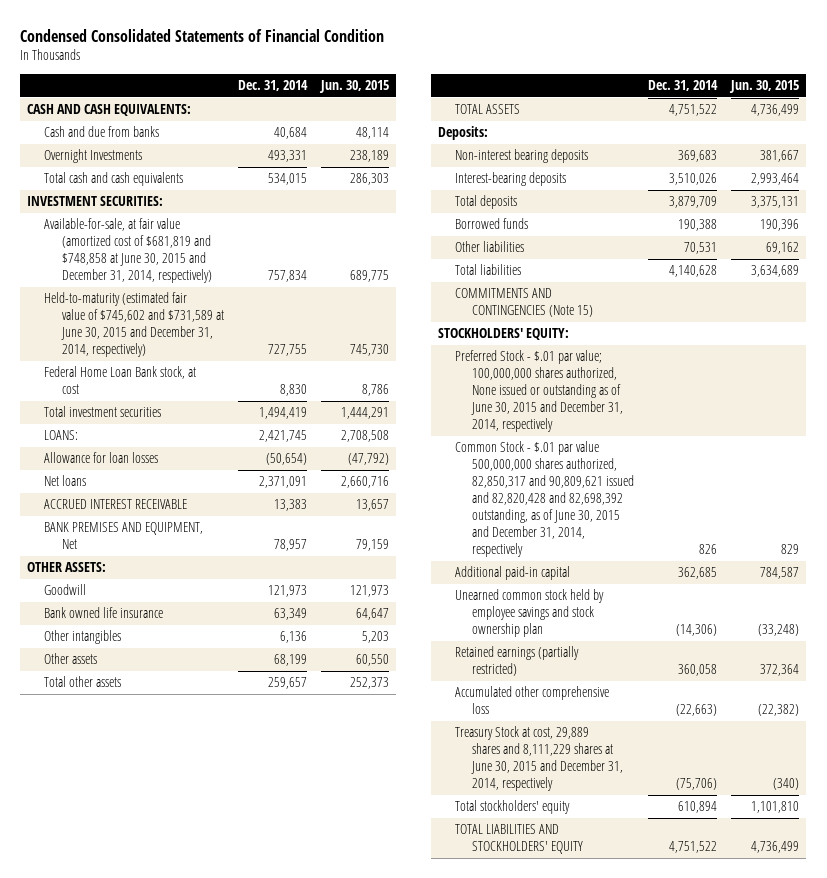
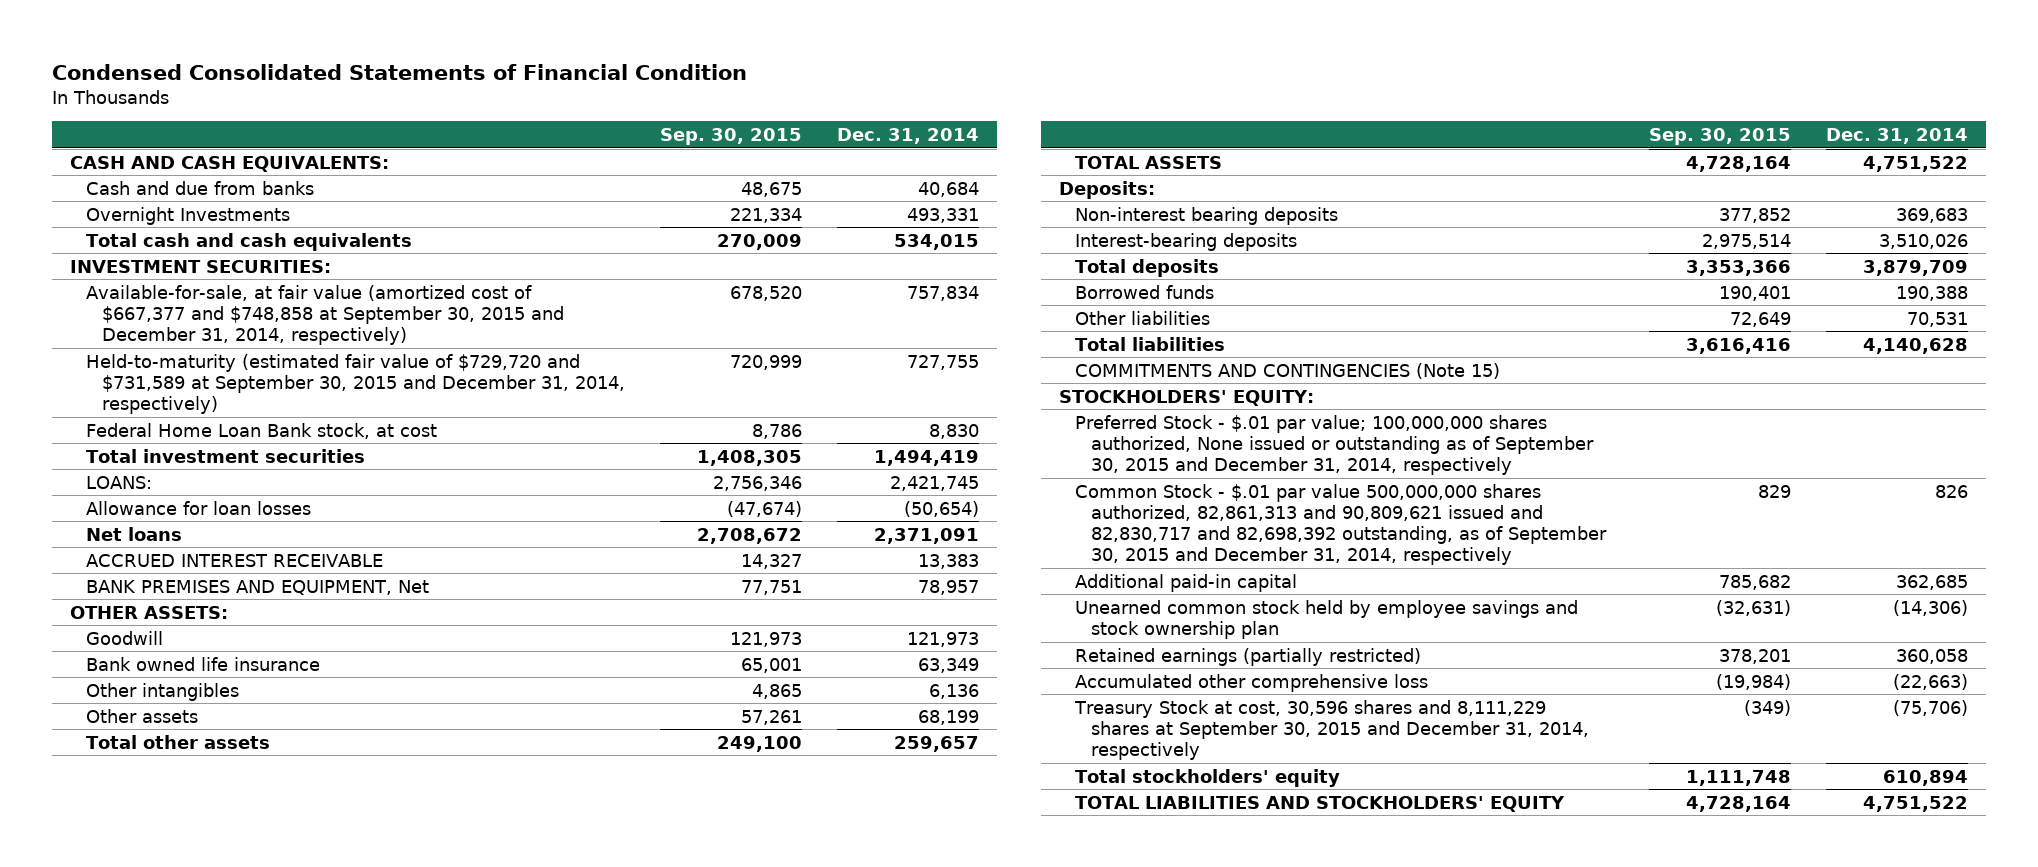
[319,80,390,94] Jun. 30, 2015 -> none
none -> [660,128,803,146] Sep. 30, 2015
[44,218,212,284] Available-for-sale, at fair value (amortized cost of $681,819 and $748,858 at June 30, 2015 and December 31, 2014, respectively) -> [85,284,565,345] Available-for-sale, at fair value (amortized cost of $667,377 and $748,858 at September 30, 2015 and December 31, 2014, respectively)
[44,292,224,358] Held-to-maturity (estimated fair value of $745,602 and $731,589 at June 30, 2015 and December 31, 2014, respectively) -> [85,353,626,414] Held-to-maturity (estimated fair value of $729,720 and $731,589 at September 30, 2015 and December 31, 2014, respectively)
[454,350,623,433] Preferred Stock - $.01 par value; 100,000,000 shares authorized, None issued or outstanding as of June 30, 2015 and December 31, 2014, respectively -> [1074,414,1594,475] Preferred Stock - $.01 par value; 100,000,000 shares authorized, None issued or outstanding as of September 30, 2015 and December 31, 2014, respectively
[454,441,634,558] Common Stock - $.01 par value 500,000,000 shares authorized, 82,850,317 and 90,809,621 issued and 82,820,428 and 82,698,392 outstanding, as of June 30, 2015 and December 31, 2014, respectively -> [1074,483,1607,566] Common Stock - $.01 par value 500,000,000 shares authorized, 82,861,313 and 90,809,621 issued and 82,830,717 and 82,698,392 outstanding, as of September 30, 2015 and December 31, 2014, respectively
[454,726,623,792] Treasury Stock at cost, 29,889 shares and 8,111,229 shares at June 30, 2015 and December 31, 2014, respectively -> [1073,699,1589,760] Treasury Stock at cost, 30,596 shares and 8,111,229 shares at September 30, 2015 and December 31, 2014, respectively

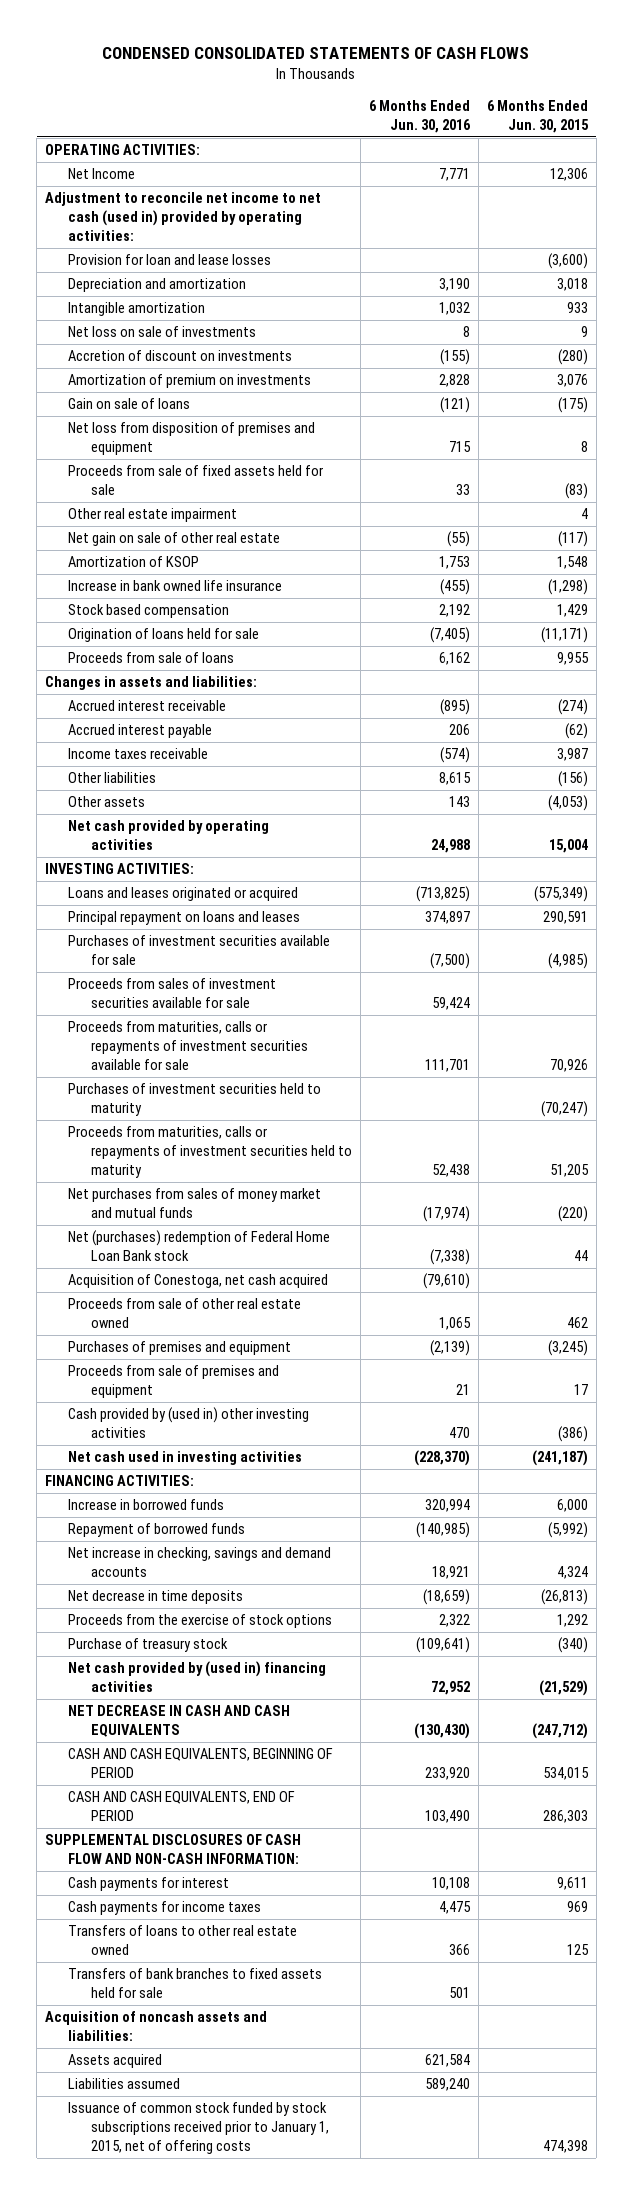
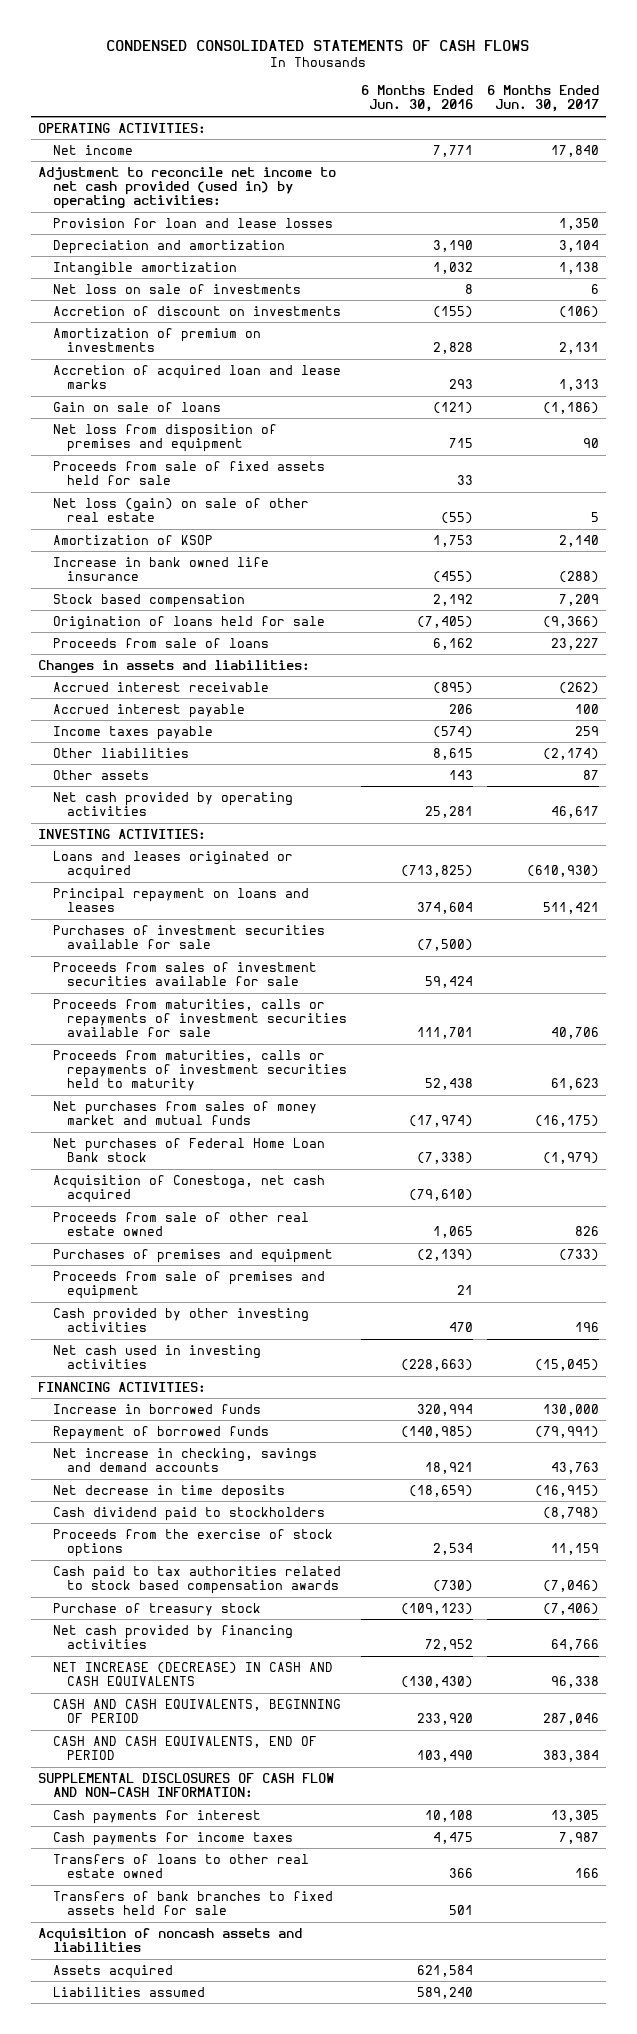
[486,100,589,134] 6 Months Ended Jun. 30, 2015 -> none
none -> [486,85,599,113] 6 Months Ended Jun. 30, 2017
[67,168,135,180] Net Income -> [52,144,133,155] Net income
[45,192,322,242] Adjustment to reconcile net income to net cash (used in) provided by operating activities: -> [38,166,337,210] Adjustment to reconcile net income to net cash provided (used in) by operating activities:
none -> [52,364,341,390] Accretion of acquired loan and lease marks
[67,508,237,523] Other real estate impairment -> none
[67,532,280,547] Net gain on sale of other real estate -> [52,497,309,523] Net loss (gain) on sale of other real estate
[67,748,208,760] Income taxes receivable -> [52,725,213,740] Income taxes payable
[430,839,470,854] 24,988 -> [424,806,473,819] 25,281
[424,911,470,925] 374,897 -> [416,902,473,915] 374,604
[67,1083,321,1117] Purchases of investment securities held to maturity -> none
[67,1230,330,1262] Net (purchases) redemption of Federal Home Loan Bank stock -> [52,1137,325,1163] Net purchases of Federal Home Loan Bank stock
[67,1407,309,1439] Cash provided by (used in) other investing activities -> [52,1307,309,1333] Cash provided by other investing activities
[413,1450,470,1467] (228,370) -> [400,1359,473,1372] (228,663)
none -> [52,1506,325,1521] Cash dividend paid to stockholders
[438,1614,470,1628] 2,322 -> [432,1543,473,1556] 2,534
none -> [52,1565,341,1595] Cash paid to tax authorities related to stock based compensation awards
[415,1637,470,1654] (109,641) -> [400,1602,473,1615] (109,123)
[67,1661,326,1693] Net cash provided by (used in) financing activities -> [52,1624,293,1650] Net cash provided by financing activities
[67,1705,290,1738] NET DECREASE IN CASH AND CASH EQUIVALENTS -> [52,1661,333,1687] NET INCREASE (DECREASE) IN CASH AND CASH EQUIVALENTS
[45,2011,268,2042] Acquisition of noncash assets and liabilities: -> [38,1927,303,1953] Acquisition of noncash assets and liabilities
[67,2102,329,2155] Issuance of common stock funded by stock subscriptions received prior to January 1, 2015, net of offering costs -> none

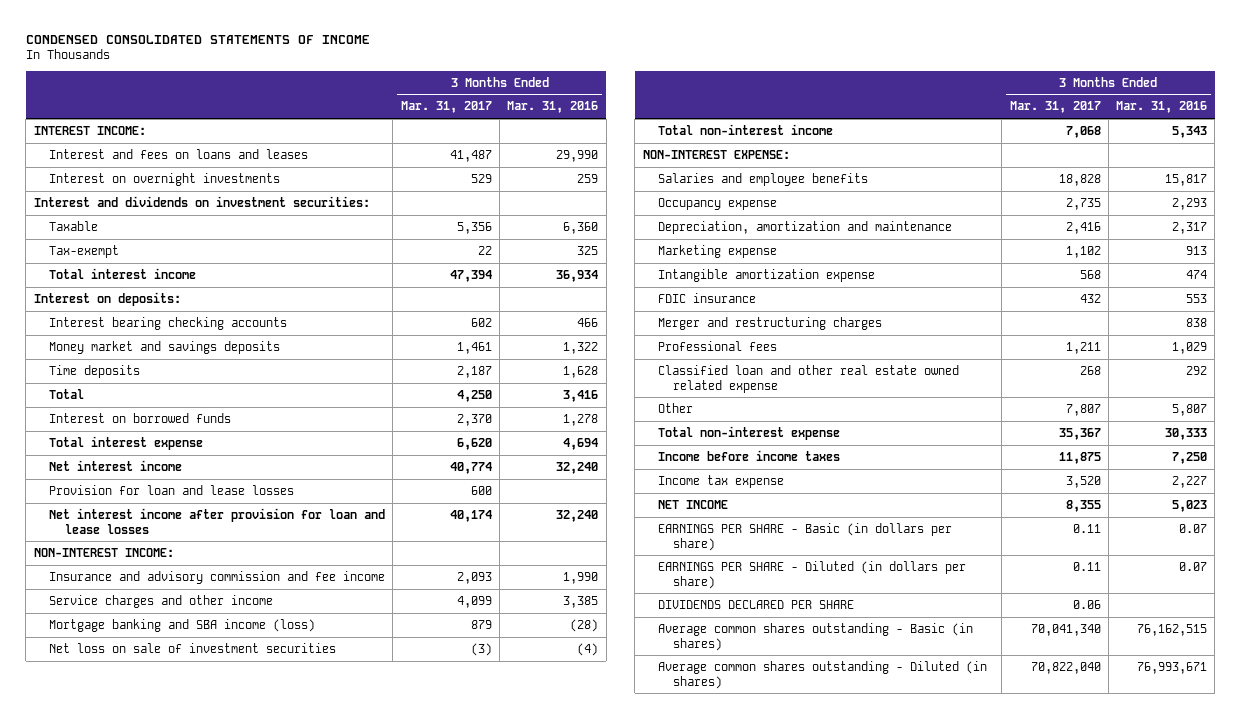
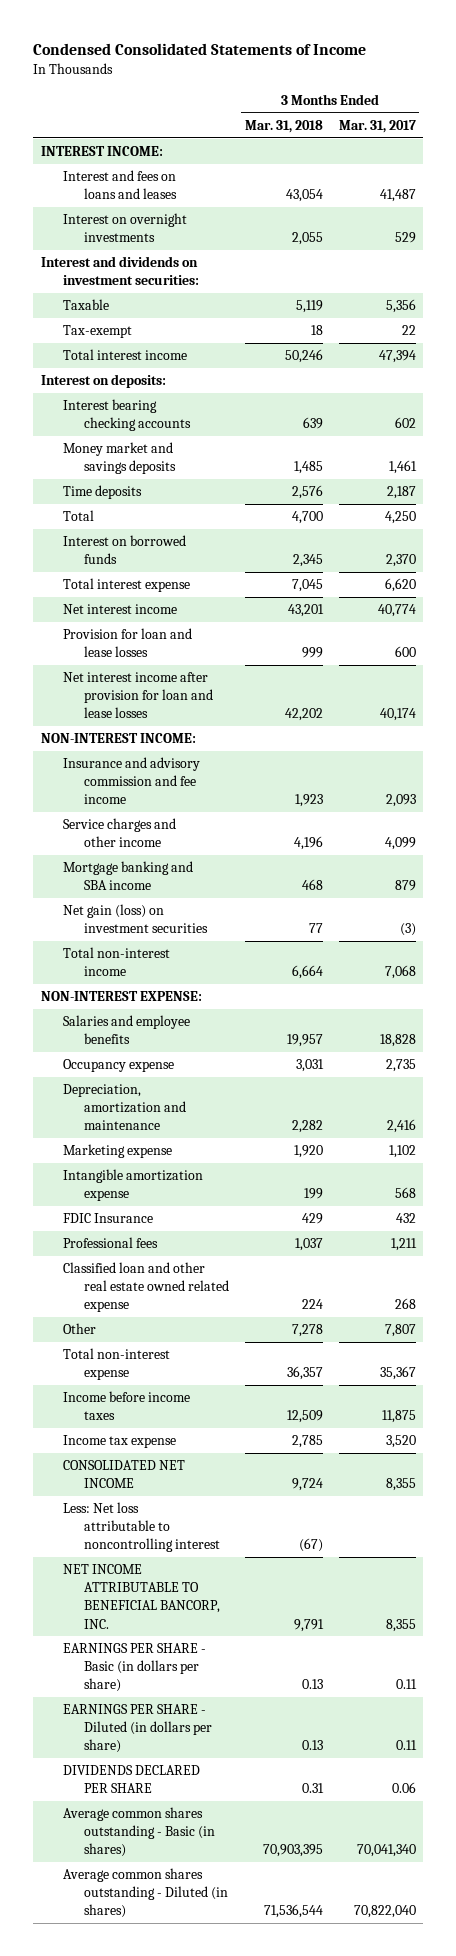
[25,34,370,44] CONDENSED CONSOLIDATED STATEMENTS OF INCOME -> [32,42,366,55] Condensed Consolidated Statements of Income
[507,101,599,114] Mar. 31, 2016 -> none
none -> [244,120,323,134] Mar. 31, 2018
[49,618,316,632] Mortgage banking and SBA income (loss) -> [62,861,193,891] Mortgage banking and SBA income
[49,642,337,653] Net loss on sale of investment securities -> [62,904,209,934] Net gain (loss) on investment securities
[657,316,882,330] Merger and restructuring charges -> none
[657,292,756,303] FDIC insurance -> [62,1213,153,1224] FDIC Insurance
none -> [62,1460,185,1489] CONSOLIDATED NET INCOME
none -> [62,1502,221,1553] Less: Net loss attributable to noncontrolling interest
[657,499,728,509] NET INCOME -> [62,1564,221,1629] NET INCOME ATTRIBUTABLE TO BENEFICIAL BANCORP, INC.

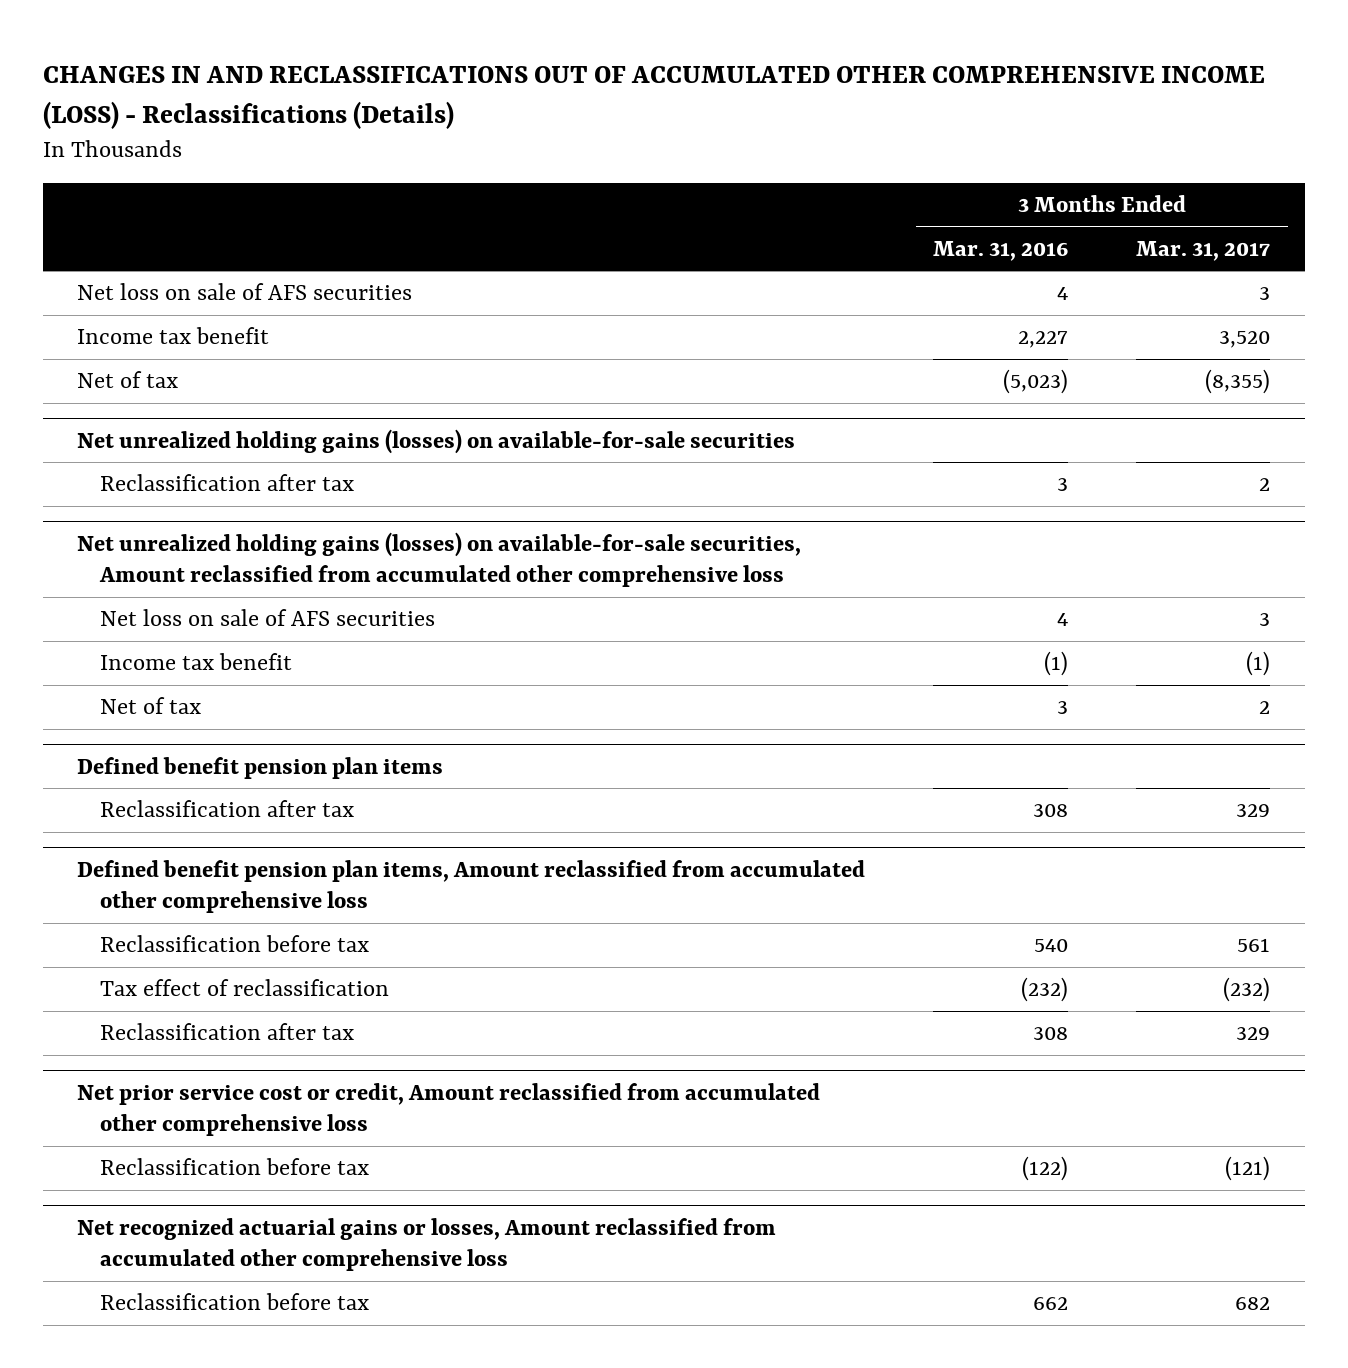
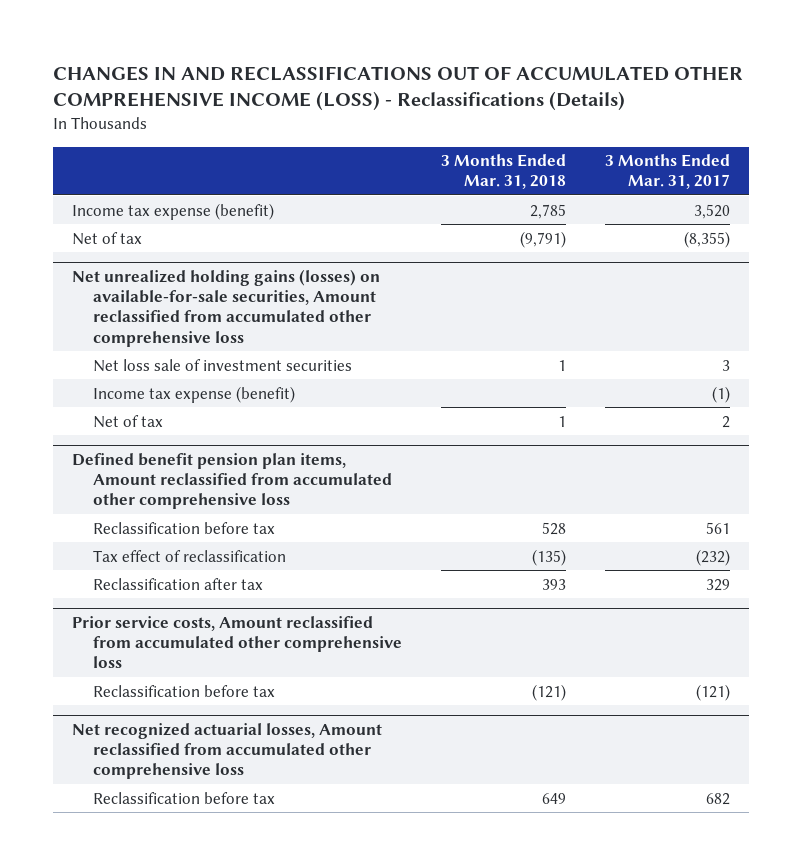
[933,240,1069,261] Mar. 31, 2016 -> none
none -> [441,154,567,190] 3 Months Ended Mar. 31, 2018
[77,283,413,301] Net loss on sale of AFS securities -> none
[77,327,270,345] Income tax benefit -> [72,202,275,220] Income tax expense (benefit)
[77,428,796,454] Net unrealized holding gains (losses) on available-for-sale securities -> none
[99,474,354,492] Reclassification after tax -> none
[99,609,435,627] Net loss on sale of AFS securities -> [93,358,353,372] Net loss sale of investment securities
[99,653,292,671] Income tax benefit -> [93,385,296,403] Income tax expense (benefit)
[77,756,444,779] Defined benefit pension plan items -> none
[99,800,354,818] Reclassification after tax -> none
[77,1082,821,1137] Net prior service cost or credit, Amount reclassified from accumulated other comprehensive loss -> [72,615,403,669] Prior service costs, Amount reclassified from accumulated other comprehensive loss
[77,1217,777,1272] Net recognized actuarial gains or losses, Amount reclassified from accumulated other comprehensive loss -> [72,722,383,780] Net recognized actuarial losses, Amount reclassified from accumulated other comprehensive loss

